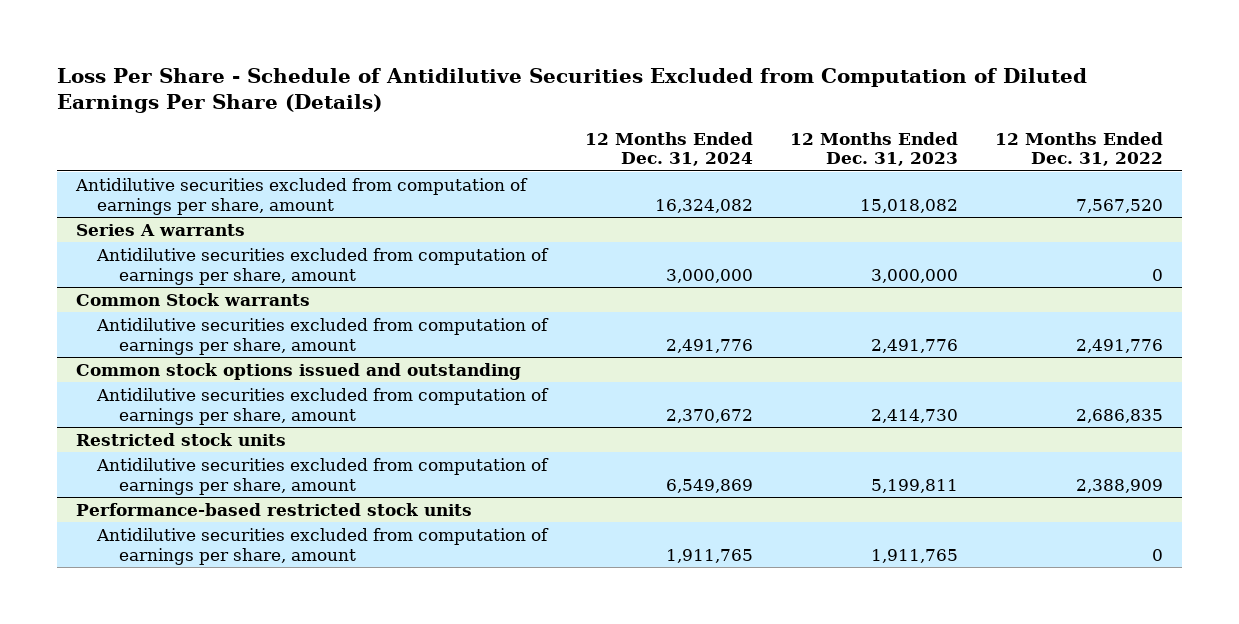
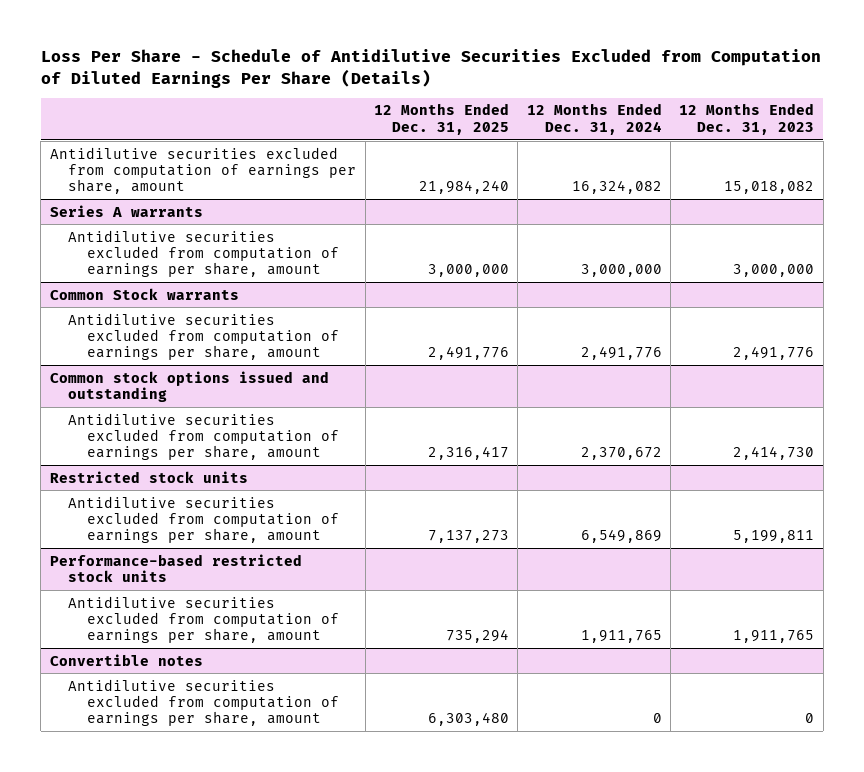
[995,131,1164,167] 12 Months Ended Dec. 31, 2022 -> none
none -> [374,103,510,135] 12 Months Ended Dec. 31, 2025
none -> [49,653,203,666] Convertible notes
none -> [68,678,340,727] Antidilutive securities excluded from computation of earnings per share, amount

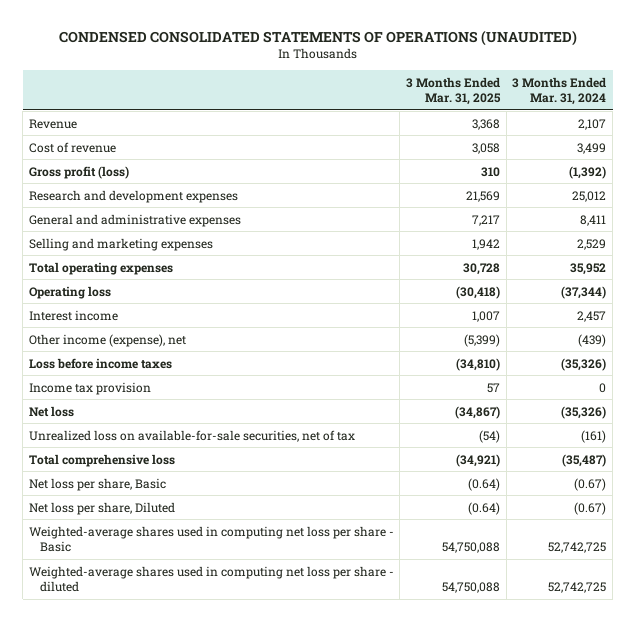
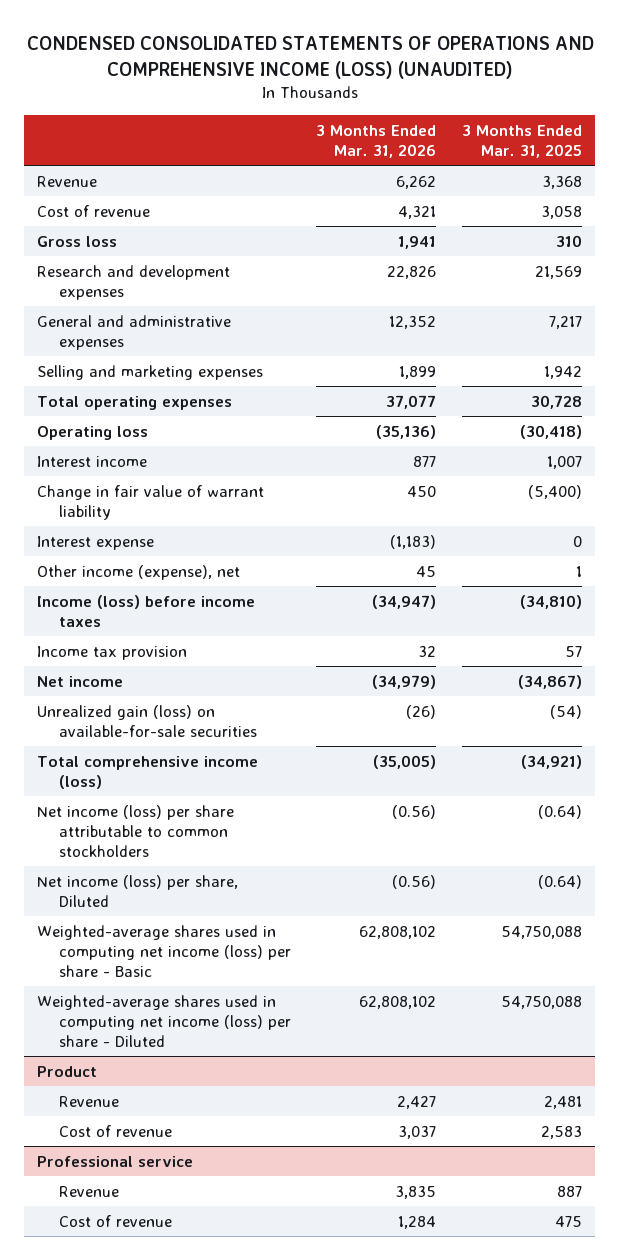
[58,29,577,46] CONDENSED CONSOLIDATED STATEMENTS OF OPERATIONS (UNAUDITED) -> [26,36,594,79] CONDENSED CONSOLIDATED STATEMENTS OF OPERATIONS AND COMPREHENSIVE INCOME (LOSS) (UNAUDITED)
[512,76,607,106] 3 Months Ended Mar. 31, 2024 -> none
none -> [316,124,437,158] 3 Months Ended Mar. 31, 2026
[28,165,129,179] Gross profit (loss) -> [36,235,117,247] Gross loss
none -> [36,484,264,520] Change in fair value of warrant liability
none -> [36,535,154,550] Interest expense
[464,333,501,347] (5,399) -> [576,565,583,577] 1
[28,357,172,369] Loss before income taxes -> [36,594,255,627] Income (loss) before income taxes
[28,405,74,417] Net loss -> [36,675,123,687] Net income
[28,429,355,442] Unrealized loss on available-for-sale securities, net of tax -> [36,704,257,737] Unrealized gain (loss) on available-for-sale securities
[28,453,175,467] Total comprehensive loss -> [36,755,258,789] Total comprehensive income (loss)
[28,477,166,491] Net loss per share, Basic -> [36,804,234,857] Net income (loss) per share attributable to common stockholders
[28,501,175,515] Net loss per share, Diluted -> [36,874,238,907] Net income (loss) per share, Diluted
[28,525,394,553] Weighted-average shares used in computing net loss per share - Basic -> [36,924,291,977] Weighted-average shares used in computing net income (loss) per share - Basic
[28,565,394,593] Weighted-average shares used in computing net loss per share - diluted -> [36,994,291,1047] Weighted-average shares used in computing net income (loss) per share - Diluted
none -> [36,1065,97,1077] Product
none -> [58,1095,119,1107] Revenue
none -> [58,1124,172,1137] Cost of revenue
none -> [36,1155,193,1167] Professional service
none -> [58,1185,119,1197] Revenue
none -> [58,1214,172,1227] Cost of revenue

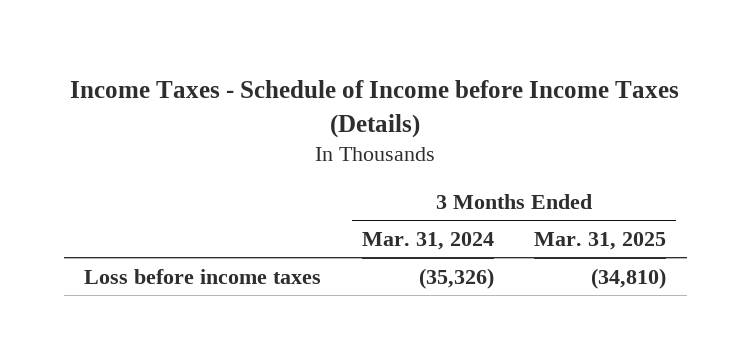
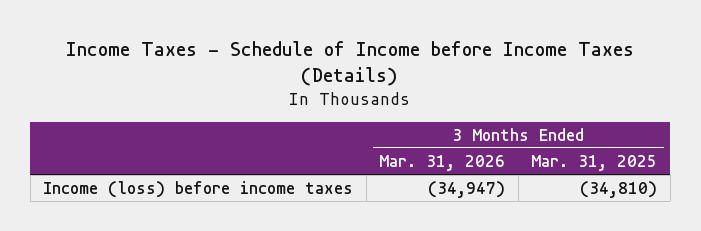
[361,231,494,250] Mar. 31, 2024 -> none
none -> [379,154,506,171] Mar. 31, 2026
[84,268,322,284] Loss before income taxes -> [43,180,354,198] Income (loss) before income taxes

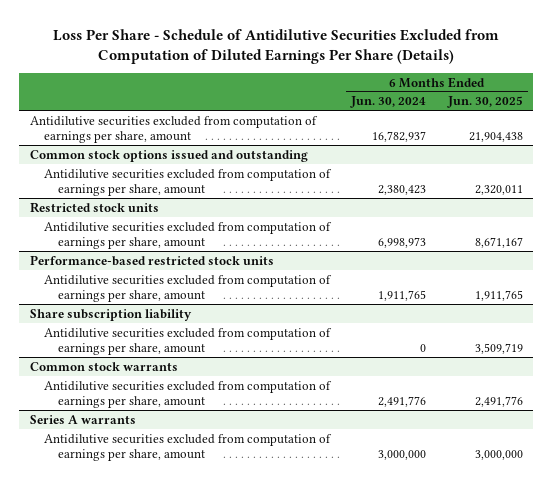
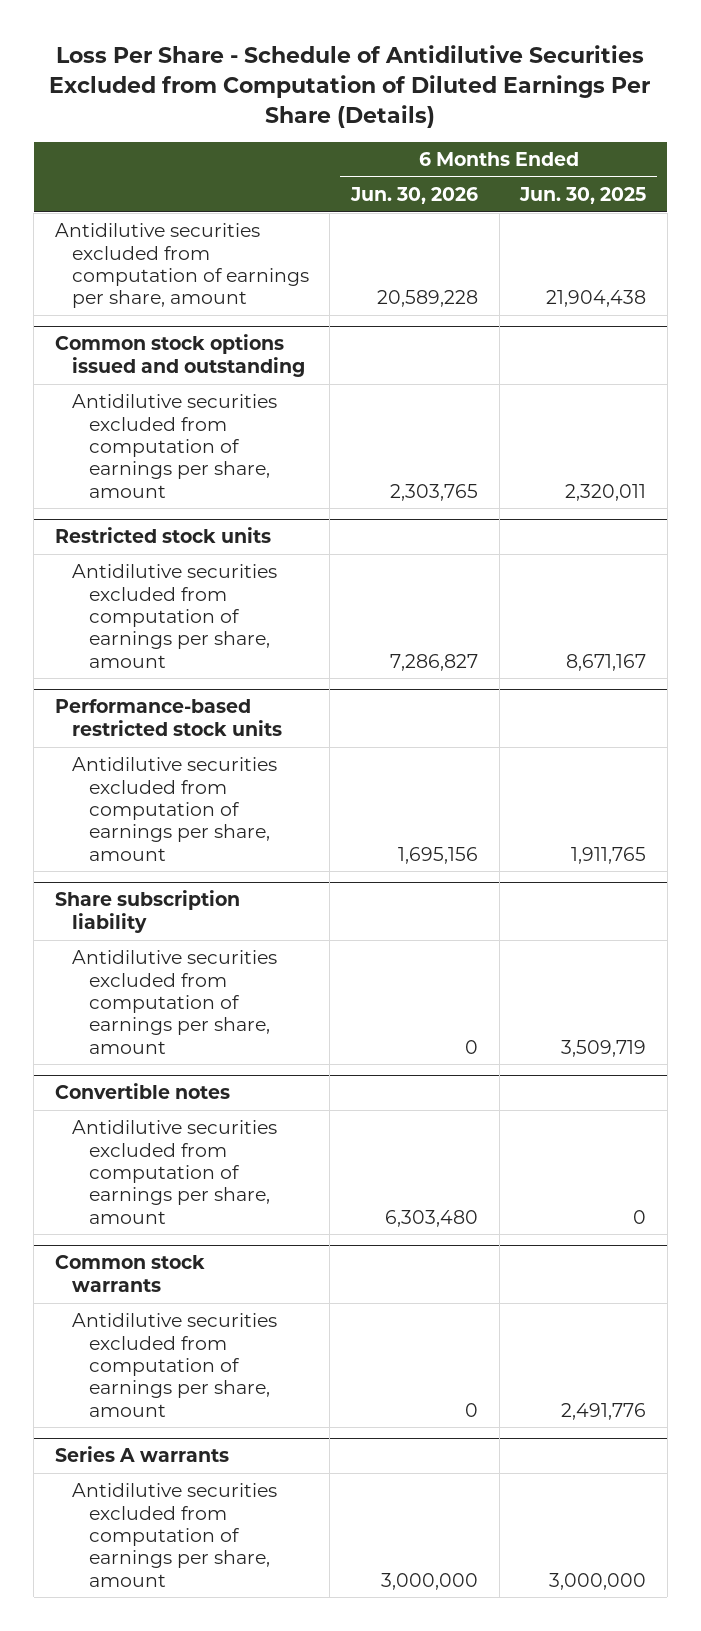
[350,96,427,109] Jun. 30, 2024 -> none
none -> [350,186,479,204] Jun. 30, 2026
none -> [54,1083,230,1100] Convertible notes
none -> [71,1120,277,1224] Antidilutive securities excluded from computation of earnings per share, amount

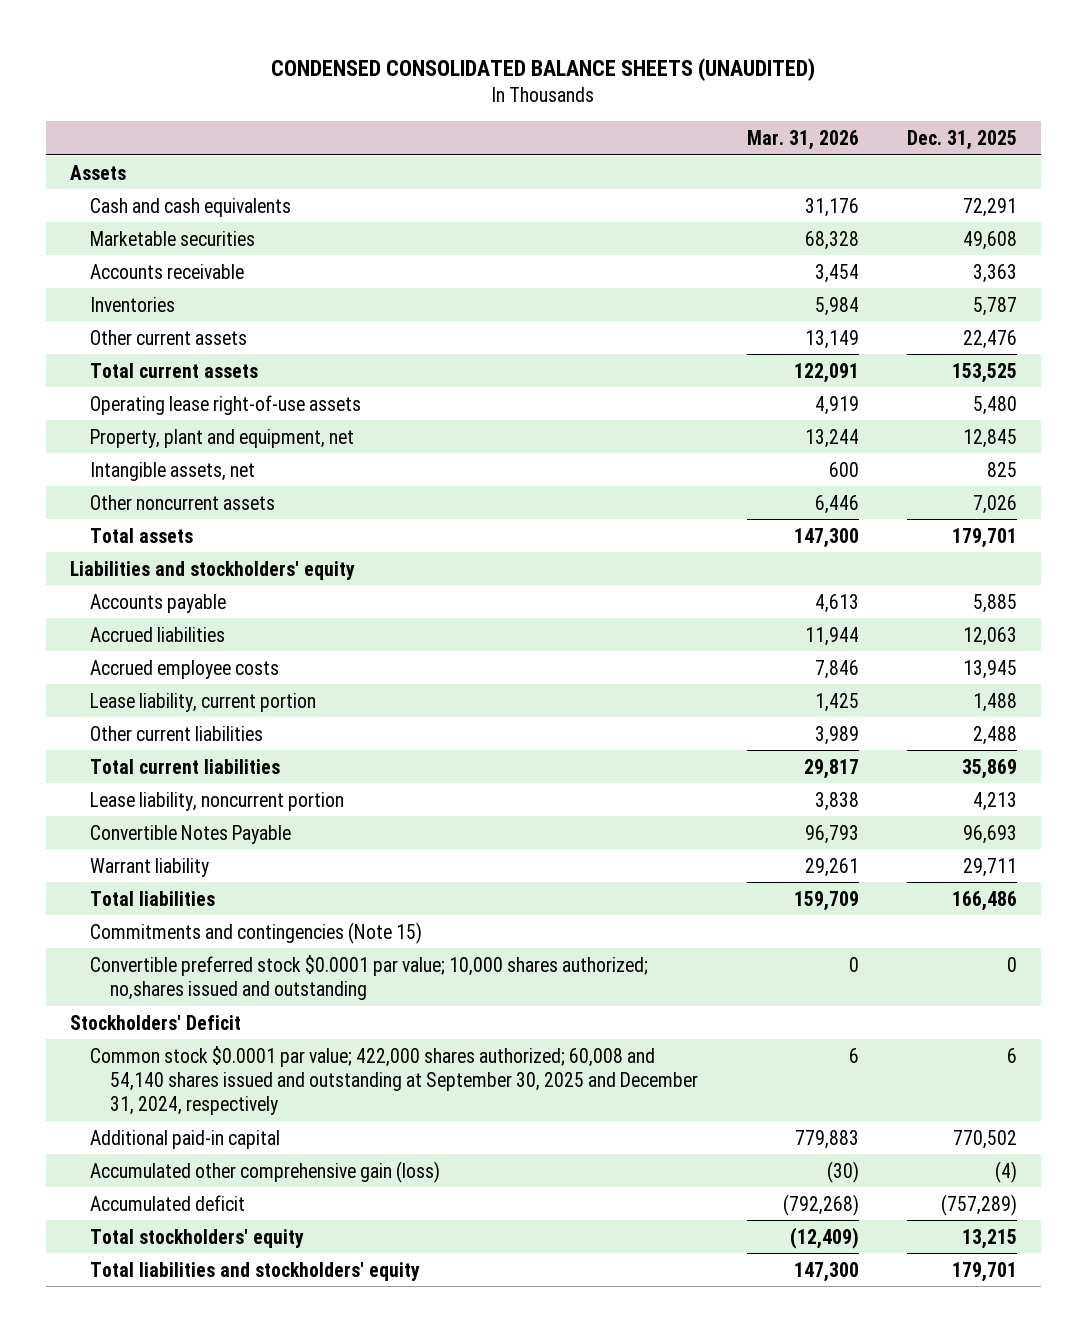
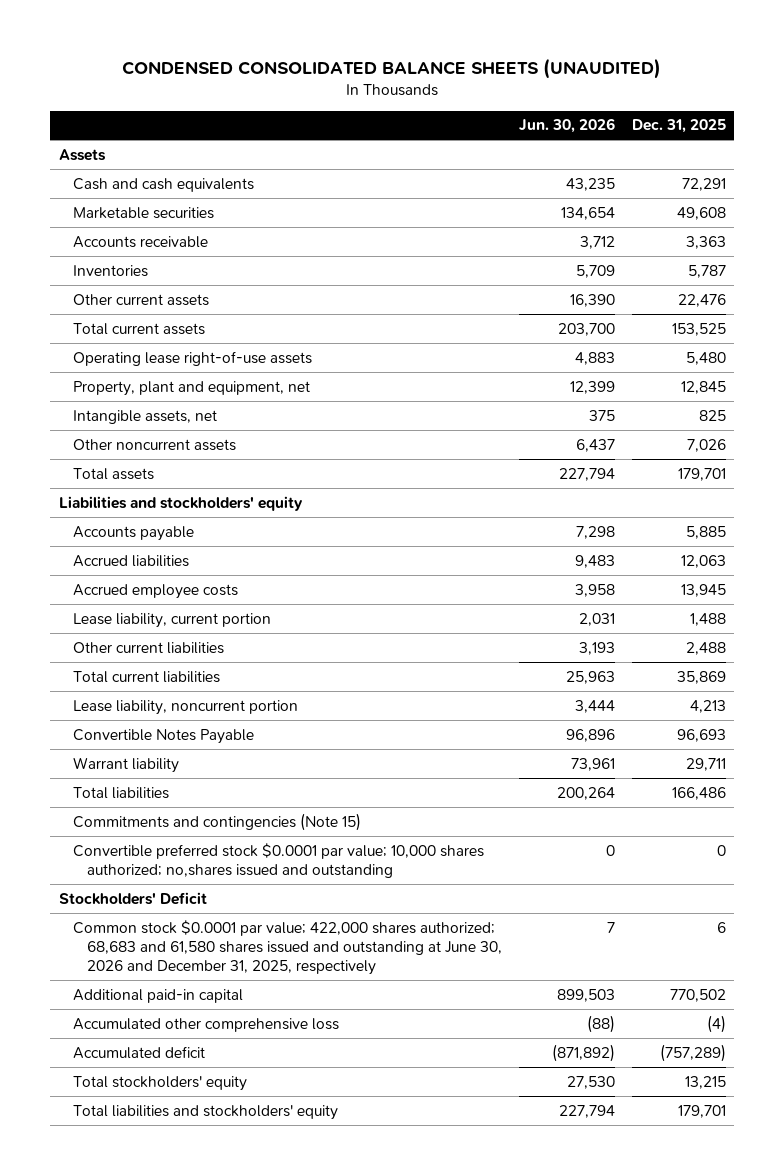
[746,129,859,150] Mar. 31, 2026 -> none
none -> [518,118,615,134] Jun. 30, 2026
[90,1045,699,1116] Common stock $0.0001 par value; 422,000 shares authorized; 60,008 and 54,140 shares issued and outstanding at September 30, 2025 and December 31, 2024, respectively -> [72,919,502,975] Common stock $0.0001 par value; 422,000 shares authorized; 68,683 and 61,580 shares issued and outstanding at June 30, 2026 and December 31, 2025, respectively
[90,1160,441,1183] Accumulated other comprehensive gain (loss) -> [72,1017,339,1032] Accumulated other comprehensive loss

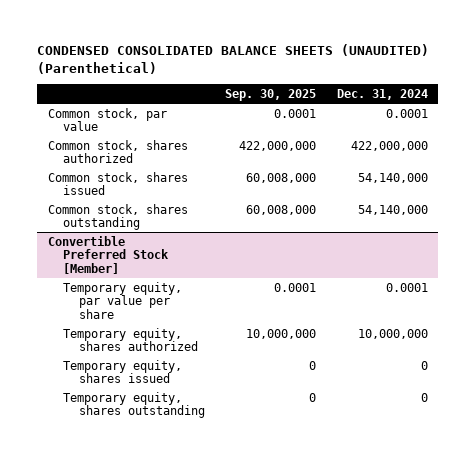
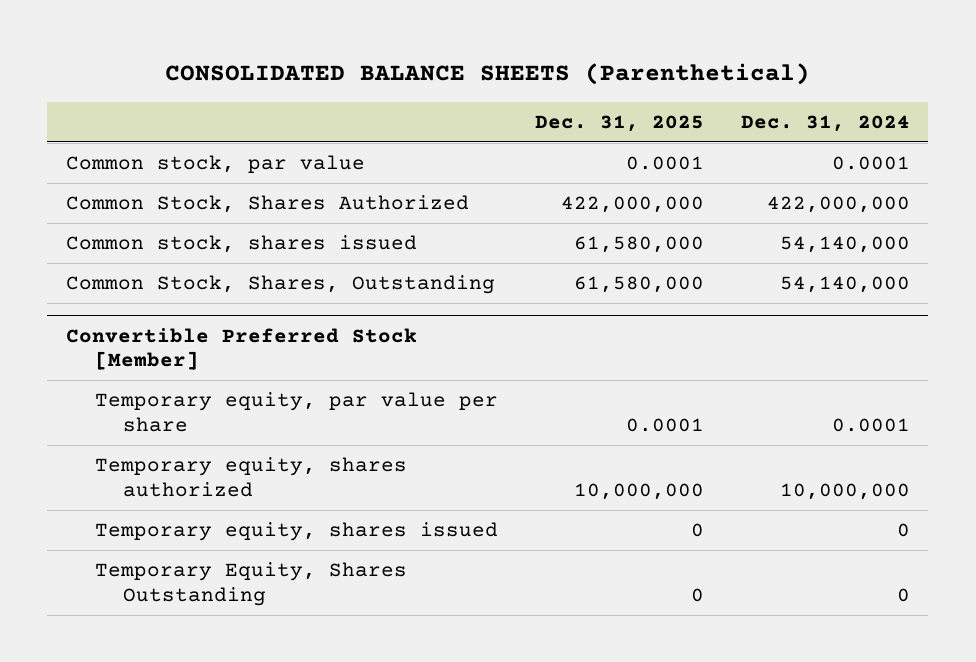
[37,44,430,74] CONDENSED CONSOLIDATED BALANCE SHEETS (UNAUDITED) (Parenthetical) -> [164,63,810,86] CONSOLIDATED BALANCE SHEETS (Parenthetical)
[225,89,317,102] Sep. 30, 2025 -> none
none -> [534,114,704,132] Dec. 31, 2025
[47,139,188,164] Common stock, shares authorized -> [65,195,469,214] Common Stock, Shares Authorized
[47,203,188,231] Common stock, shares outstanding -> [65,275,495,295] Common Stock, Shares, Outstanding
[63,391,205,419] Temporary equity, shares outstanding -> [94,562,407,606] Temporary Equity, Shares Outstanding

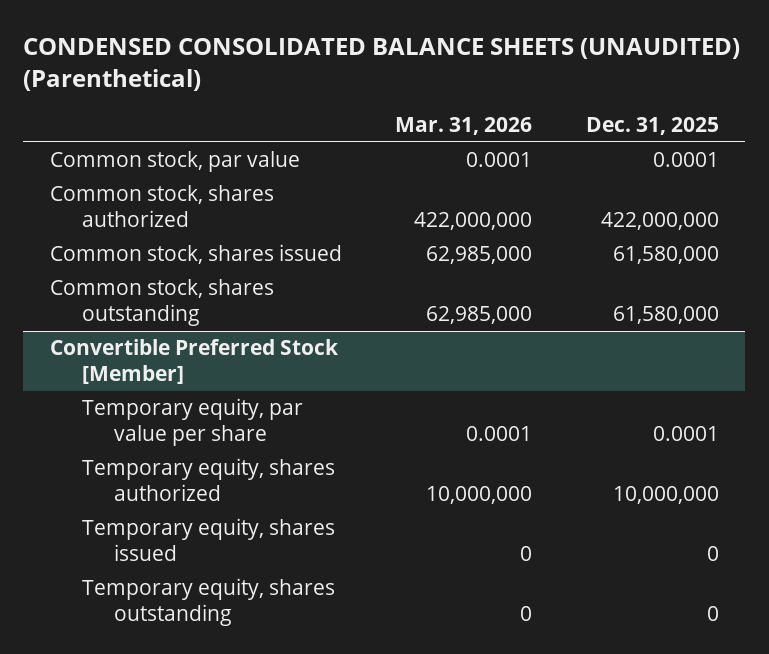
[164,63,810,86] CONSOLIDATED BALANCE SHEETS (Parenthetical) -> [23,38,741,92] CONDENSED CONSOLIDATED BALANCE SHEETS (UNAUDITED) (Parenthetical)
[740,114,910,132] Dec. 31, 2024 -> none
none -> [395,117,533,136] Mar. 31, 2026
[65,195,469,214] Common Stock, Shares Authorized -> [50,185,275,227] Common stock, shares authorized
[65,275,495,295] Common Stock, Shares, Outstanding -> [50,279,275,326] Common stock, shares outstanding
[94,562,407,606] Temporary Equity, Shares Outstanding -> [81,578,335,626] Temporary equity, shares outstanding

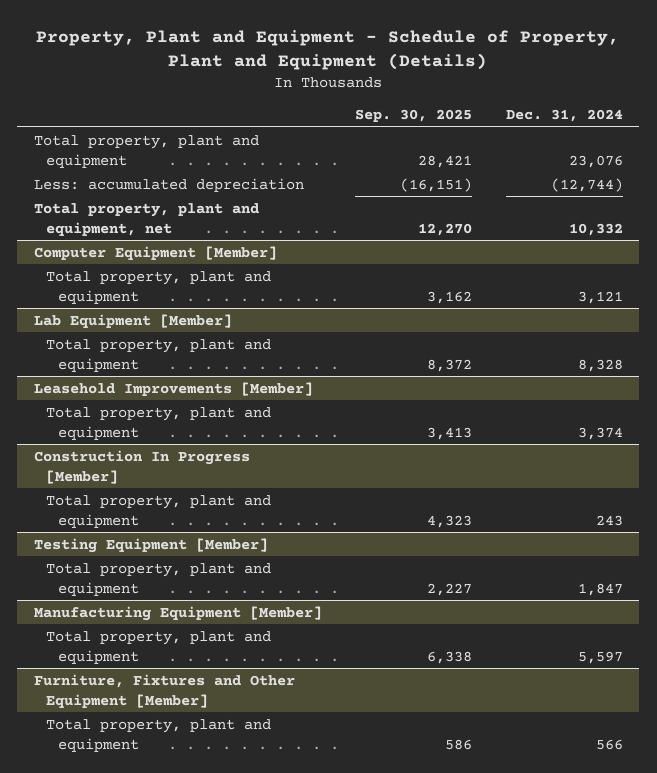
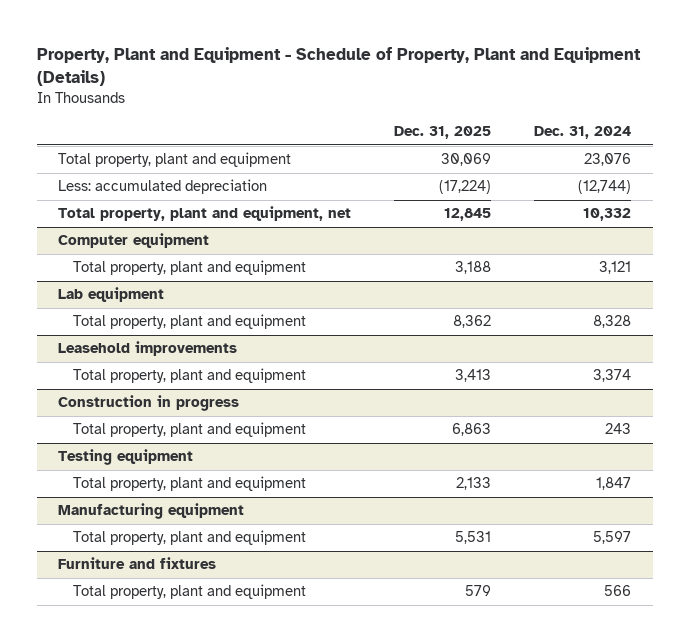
[355,109,473,123] Sep. 30, 2025 -> none
none -> [394,126,492,140] Dec. 31, 2025
[34,245,278,260] Computer Equipment [Member] -> [58,233,210,249] Computer equipment
[34,313,233,328] Lab Equipment [Member] -> [58,287,165,303] Lab equipment
[34,381,314,396] Leasehold Improvements [Member] -> [58,341,238,357] Leasehold improvements
[34,449,251,484] Construction In Progress [Member] -> [58,395,240,412] Construction in progress
[34,537,269,553] Testing Equipment [Member] -> [58,449,194,466] Testing equipment
[34,605,323,621] Manufacturing Equipment [Member] -> [58,503,245,520] Manufacturing equipment
[34,673,296,708] Furniture, Fixtures and Other Equipment [Member] -> [58,557,217,570] Furniture and fixtures

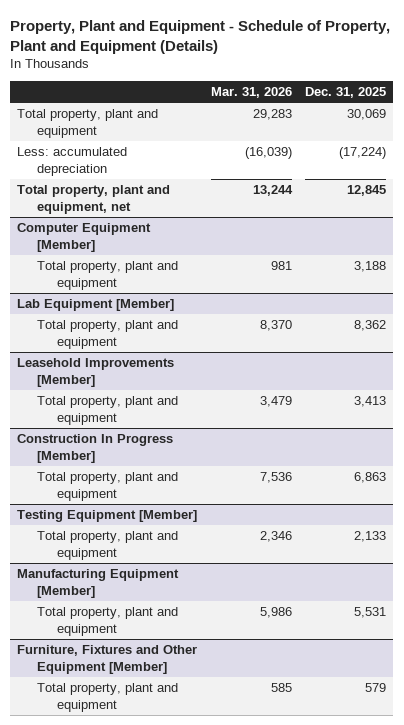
[534,126,632,140] Dec. 31, 2024 -> none
none -> [210,87,292,99] Mar. 31, 2026
[58,233,210,249] Computer equipment -> [17,222,152,252] Computer Equipment [Member]
[58,287,165,303] Lab equipment -> [17,298,175,311] Lab Equipment [Member]
[58,341,238,357] Leasehold improvements -> [17,357,175,387] Leasehold Improvements [Member]
[58,395,240,412] Construction in progress -> [17,433,174,463] Construction In Progress [Member]
[58,449,194,466] Testing equipment -> [17,509,198,522] Testing Equipment [Member]
[58,503,245,520] Manufacturing equipment -> [17,568,180,598] Manufacturing Equipment [Member]
[58,557,217,570] Furniture and fixtures -> [17,644,198,674] Furniture, Fixtures and Other Equipment [Member]

